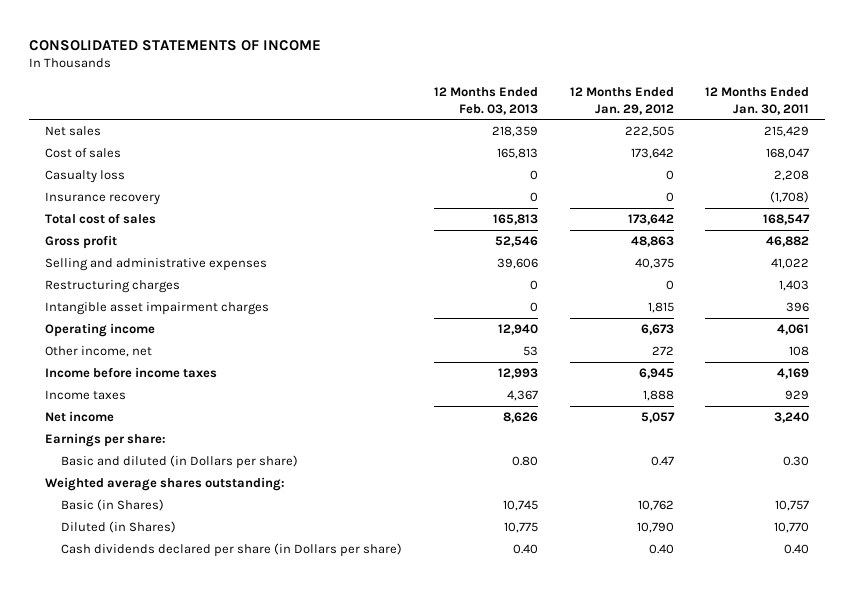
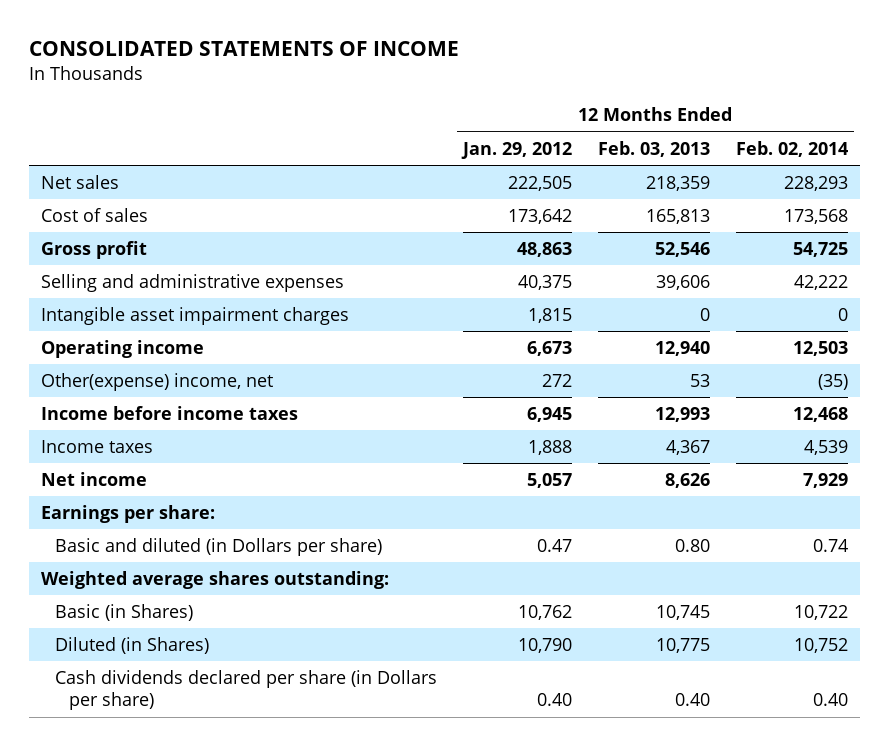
[705,86,810,115] 12 Months Ended Jan. 30, 2011 -> none
none -> [735,140,848,157] Feb. 02, 2014
[45,170,126,184] Casualty loss -> none
[45,192,161,206] Insurance recovery -> none
[45,213,157,225] Total cost of sales -> none
[45,280,181,294] Restructuring charges -> none
[45,346,153,358] Other income, net -> [41,373,274,392] Other(expense) income, net

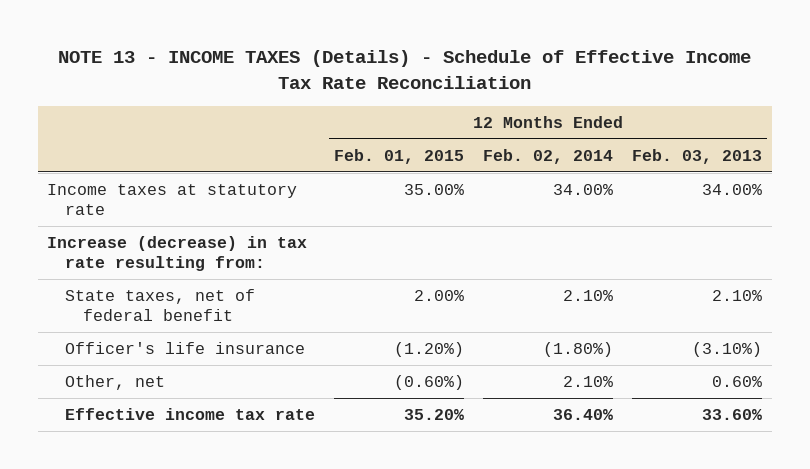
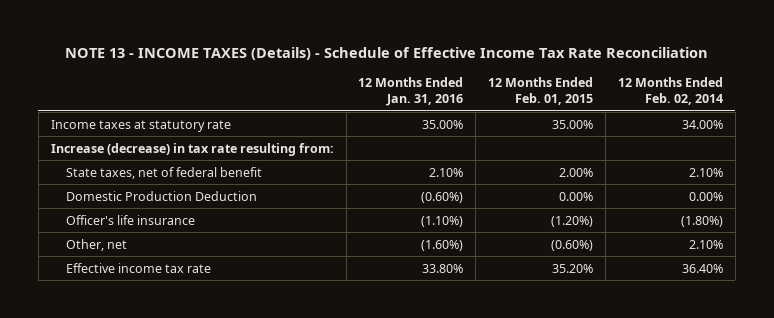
[632,148,763,164] Feb. 03, 2013 -> none
none -> [358,77,464,107] 12 Months Ended Jan. 31, 2016
none -> [65,190,257,201] Domestic Production Deduction

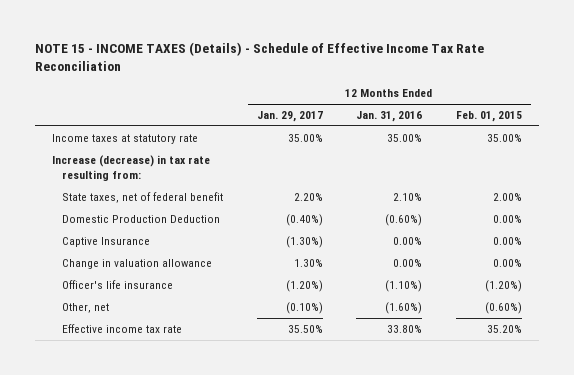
[64,46,708,60] NOTE 13 - INCOME TAXES (Details) - Schedule of Effective Income Tax Rate Reconciliation -> [35,41,485,71] NOTE 15 - INCOME TAXES (Details) - Schedule of Effective Income Tax Rate Reconciliation
[617,77,723,106] 12 Months Ended Feb. 02, 2014 -> none
none -> [256,111,323,123] Jan. 29, 2017
none -> [61,236,150,247] Captive Insurance
none -> [61,258,212,269] Change in valuation allowance

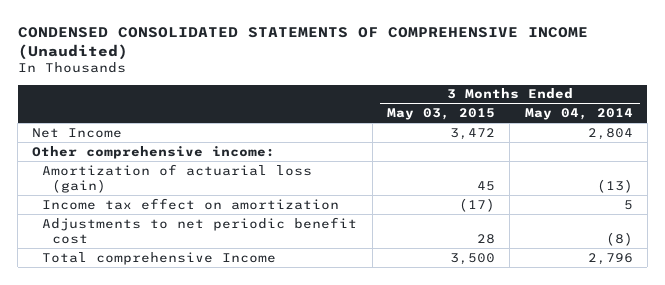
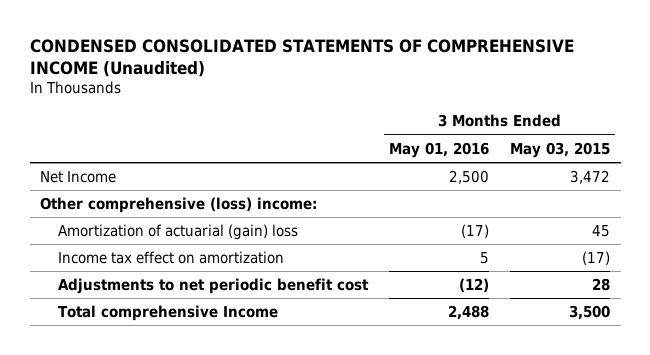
[524,108,633,121] May 04, 2014 -> none
none -> [389,141,490,158] May 01, 2016
[32,145,276,159] Other comprehensive income: -> [40,196,318,213] Other comprehensive (loss) income:
[42,163,313,193] Amortization of actuarial loss (gain) -> [57,223,298,240] Amortization of actuarial (gain) loss

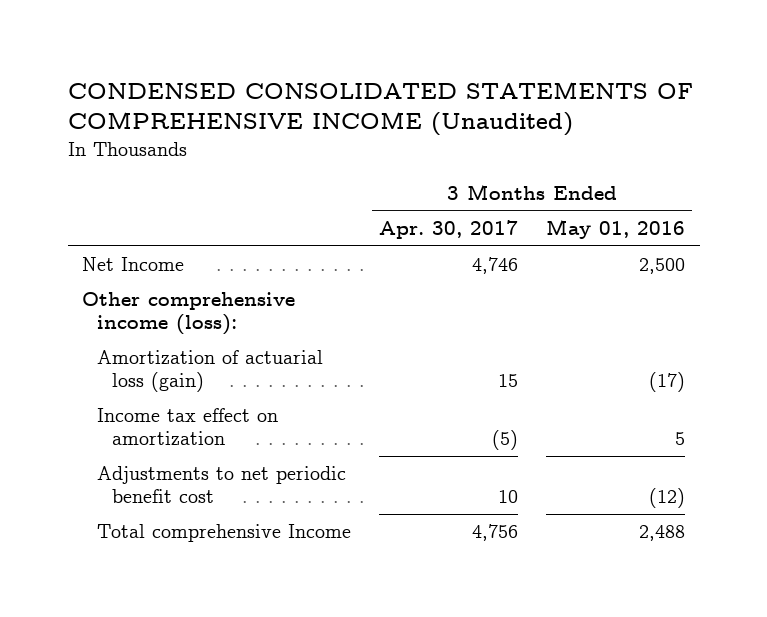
[510,141,611,158] May 03, 2015 -> none
none -> [379,219,519,239] Apr. 30, 2017
[40,196,318,213] Other comprehensive (loss) income: -> [82,292,296,336] Other comprehensive income (loss):
[57,223,298,240] Amortization of actuarial (gain) loss -> [96,350,323,393] Amortization of actuarial loss (gain)

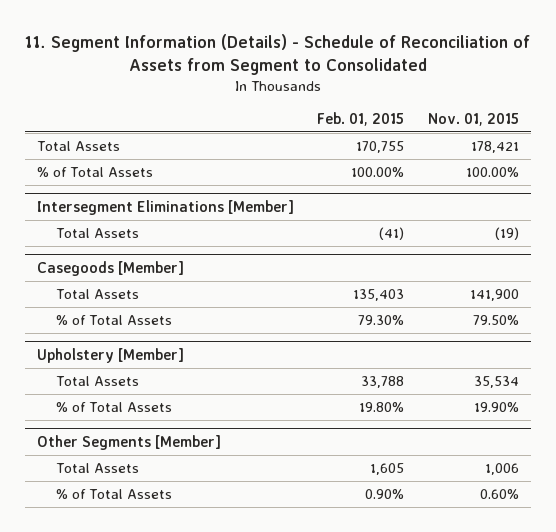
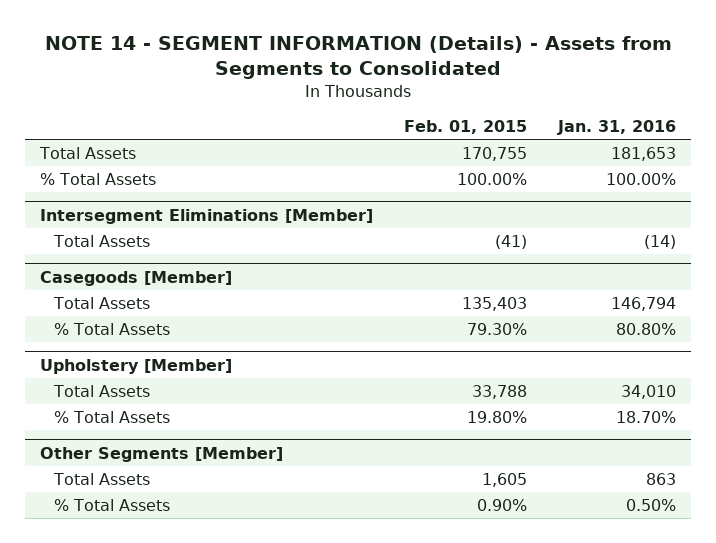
[24,33,530,75] 11. Segment Information (Details) - Schedule of Reconciliation of Assets from Segment to Consolidated -> [45,35,673,79] NOTE 14 - SEGMENT INFORMATION (Details) - Assets from Segments to Consolidated
[428,112,520,126] Nov. 01, 2015 -> none
none -> [556,119,676,135] Jan. 31, 2016
[36,167,153,178] % of Total Assets -> [40,173,157,186] % Total Assets
[55,315,172,326] % of Total Assets -> [53,323,170,336] % Total Assets
[55,402,172,413] % of Total Assets -> [53,411,170,424] % Total Assets
[55,489,172,500] % of Total Assets -> [53,499,170,512] % Total Assets

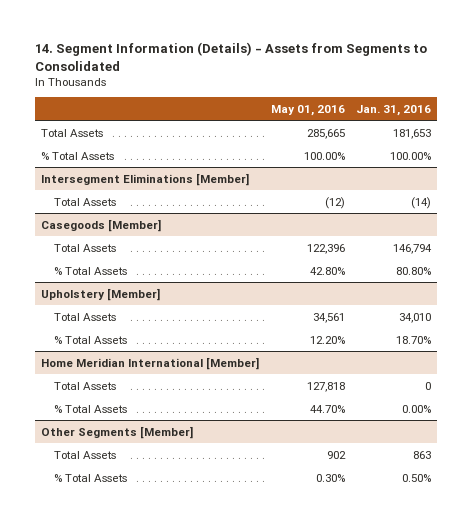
[45,35,673,79] NOTE 14 - SEGMENT INFORMATION (Details) - Assets from Segments to Consolidated -> [35,42,428,71] 14. Segment Information (Details) - Assets from Segments to Consolidated
[404,119,528,134] Feb. 01, 2015 -> none
none -> [270,104,345,116] May 01, 2016
none -> [41,356,260,370] Home Meridian International [Member]
none -> [53,381,116,390] Total Assets
none -> [53,404,127,413] % Total Assets

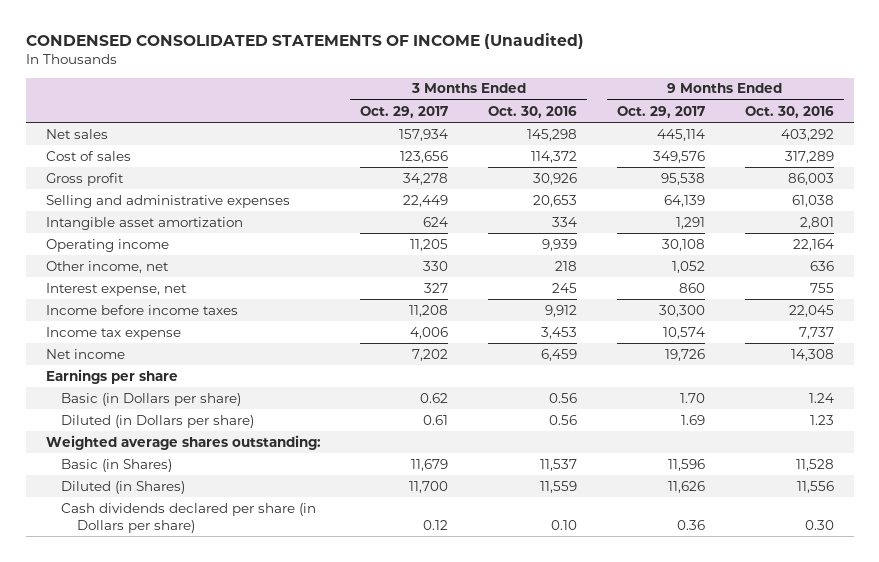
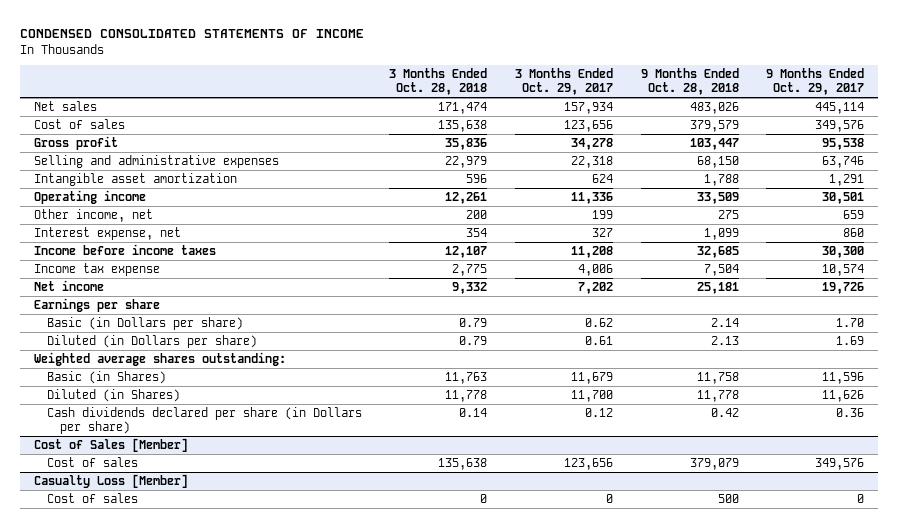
[25,33,584,50] CONDENSED CONSOLIDATED STATEMENTS OF INCOME (Unaudited) -> [20,29,365,39] CONDENSED CONSOLIDATED STATEMENTS OF INCOME
[488,105,578,118] Oct. 30, 2016 -> none
[744,105,834,118] Oct. 30, 2016 -> none
none -> [389,68,488,95] 3 Months Ended Oct. 28, 2018
none -> [640,68,739,95] 9 Months Ended Oct. 28, 2018
[403,194,449,207] 22,449 -> [571,156,614,169] 22,318
[664,194,706,207] 64,139 -> [822,156,865,169] 63,746
[410,238,449,251] 11,205 -> [571,192,614,205] 11,336
[662,238,706,251] 30,108 -> [822,192,865,205] 30,501
[423,260,449,271] 330 -> [592,210,614,220] 199
[672,260,706,273] 1,052 -> [843,210,865,220] 659
none -> [33,438,188,453] Cost of Sales [Member]
none -> [46,457,138,468] Cost of sales
none -> [33,474,188,489] Casualty Loss [Member]
none -> [46,493,138,504] Cost of sales

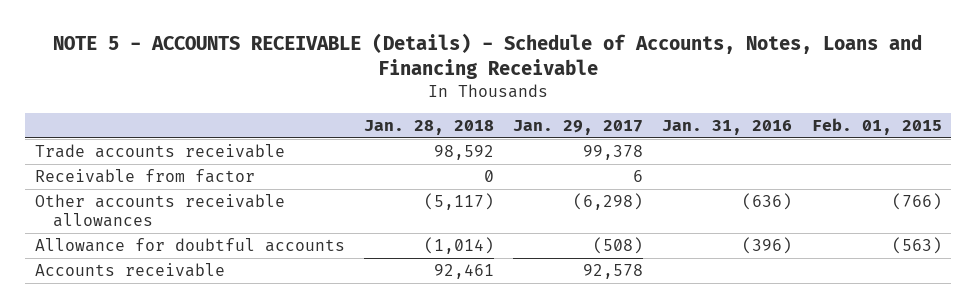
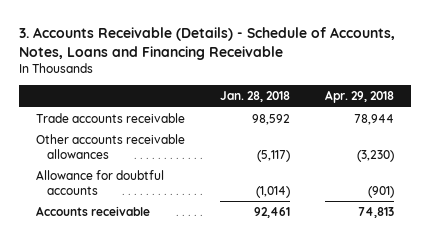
[53,33,923,80] NOTE 5 - ACCOUNTS RECEIVABLE (Details) - Schedule of Accounts, Notes, Loans and Financing Receivable -> [18,26,395,60] 3. Accounts Receivable (Details) - Schedule of Accounts, Notes, Loans and Financing Receivable
[513,119,644,135] Jan. 29, 2017 -> none
[662,119,793,135] Jan. 31, 2016 -> none
[811,117,942,135] Feb. 01, 2015 -> none
none -> [324,90,394,104] Apr. 29, 2018
[34,168,255,183] Receivable from factor -> none

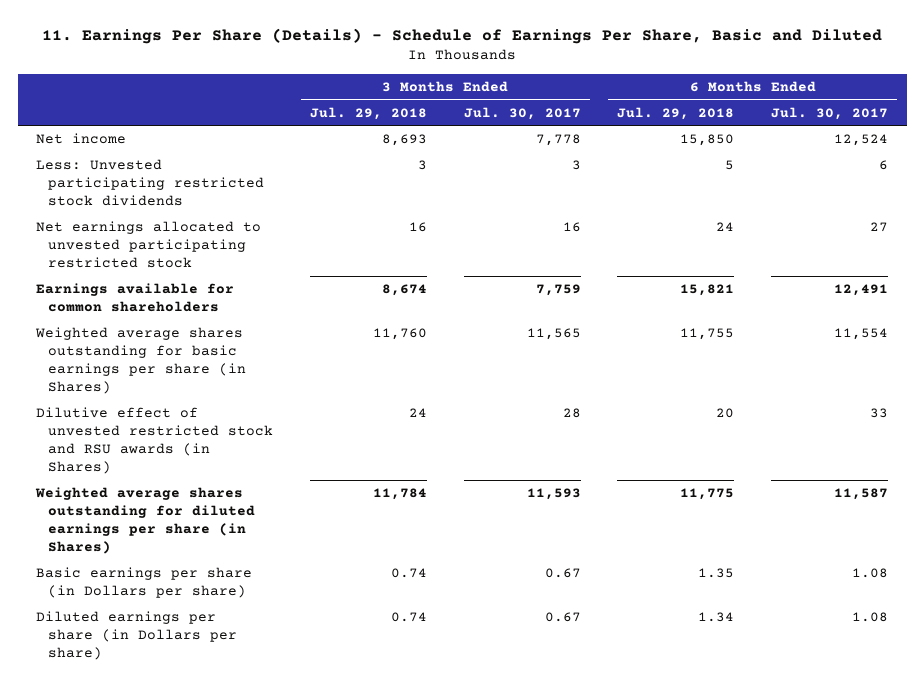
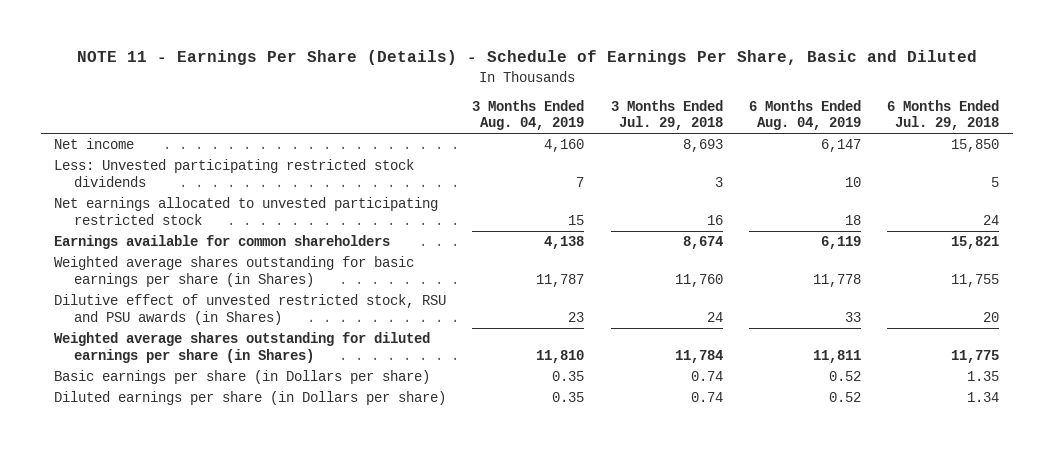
[42,27,883,44] 11. Earnings Per Share (Details) - Schedule of Earnings Per Share, Basic and Diluted -> [76,50,977,66] NOTE 11 - Earnings Per Share (Details) - Schedule of Earnings Per Share, Basic and Diluted
[463,106,581,120] Jul. 30, 2017 -> none
[771,106,889,120] Jul. 30, 2017 -> none
none -> [472,99,585,131] 3 Months Ended Aug. 04, 2019
none -> [748,99,861,131] 6 Months Ended Aug. 04, 2019
[36,407,274,474] Dilutive effect of unvested restricted stock and RSU awards (in Shares) -> [53,294,446,325] Dilutive effect of unvested restricted stock, RSU and PSU awards (in Shares)

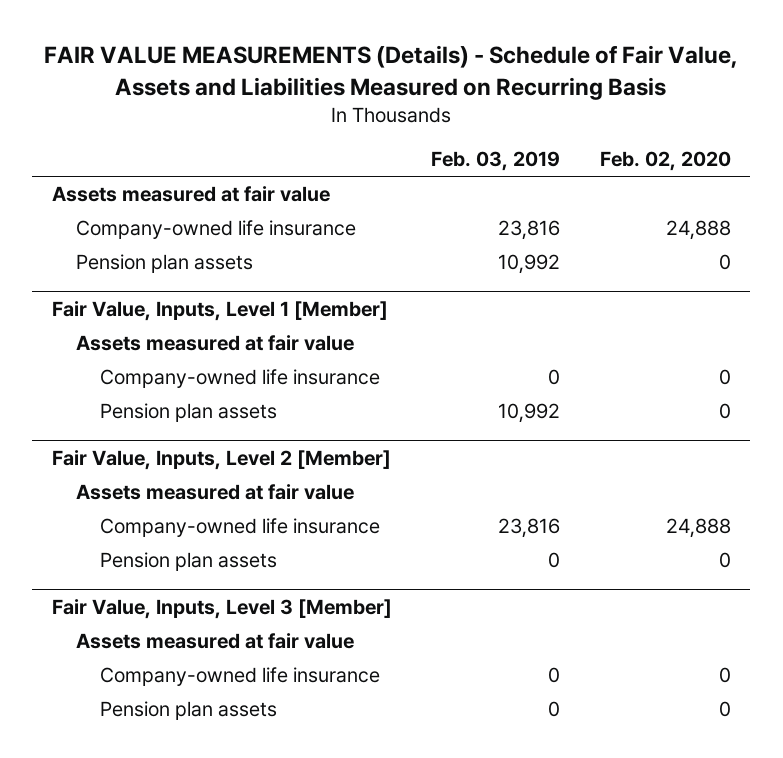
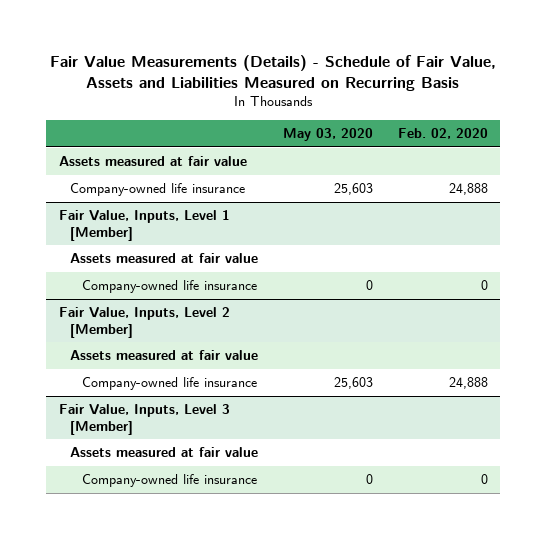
[44,45,739,100] FAIR VALUE MEASUREMENTS (Details) - Schedule of Fair Value, Assets and Liabilities Measured on Recurring Basis -> [50,55,497,92] Fair Value Measurements (Details) - Schedule of Fair Value, Assets and Liabilities Measured on Recurring Basis
[431,151,561,172] Feb. 03, 2019 -> none
none -> [283,128,374,142] May 03, 2020
[75,254,253,274] Pension plan assets -> none
[99,403,277,423] Pension plan assets -> none
[99,552,277,572] Pension plan assets -> none
[99,701,277,721] Pension plan assets -> none

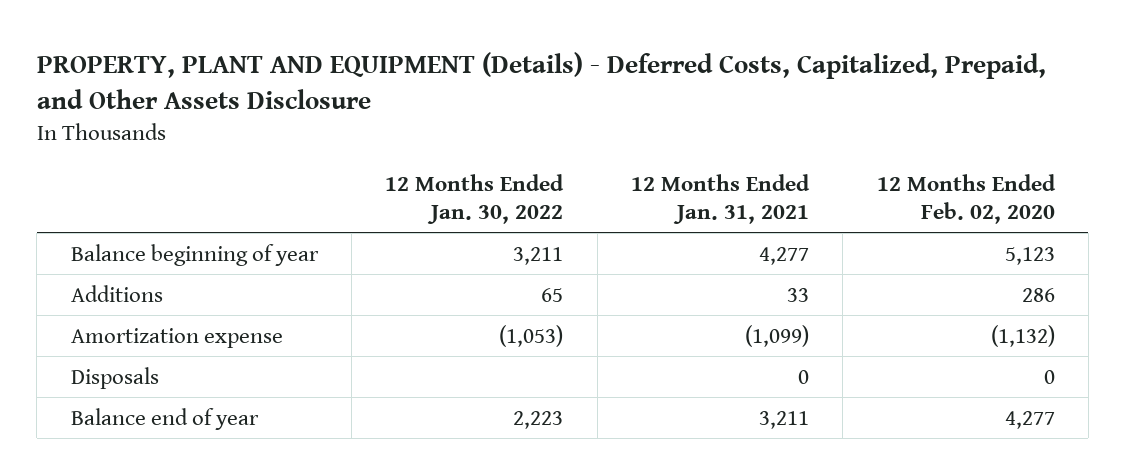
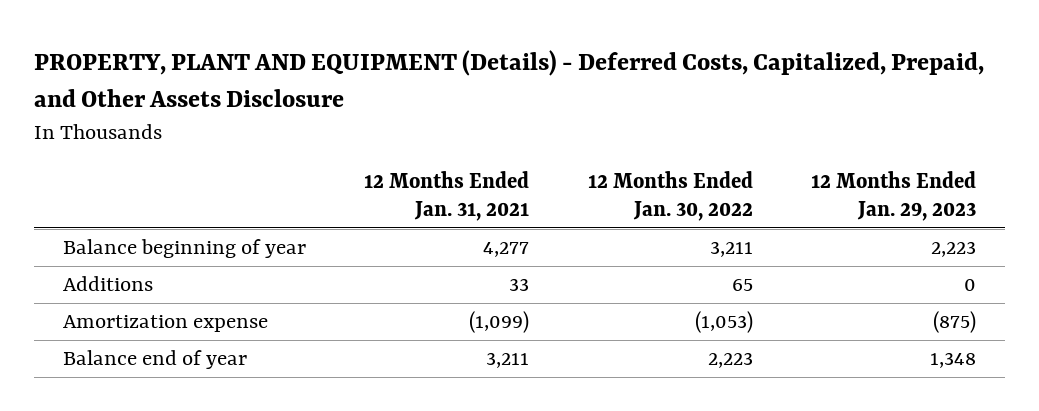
[876,174,1056,225] 12 Months Ended Feb. 02, 2020 -> none
none -> [811,171,977,222] 12 Months Ended Jan. 29, 2023
[70,366,159,389] Disposals -> none

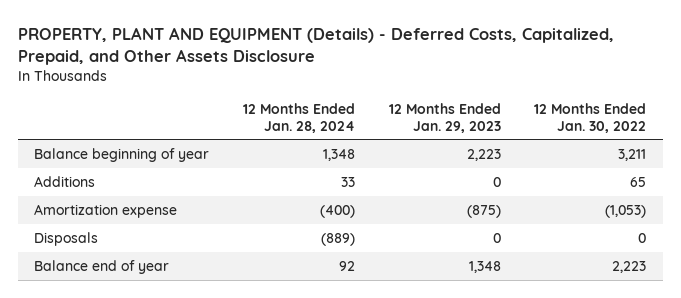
[364,171,530,222] 12 Months Ended Jan. 31, 2021 -> none
none -> [243,103,356,133] 12 Months Ended Jan. 28, 2024
none -> [34,231,99,246] Disposals

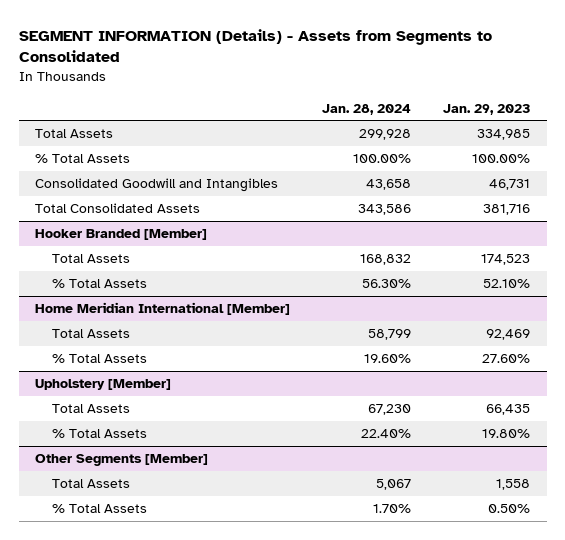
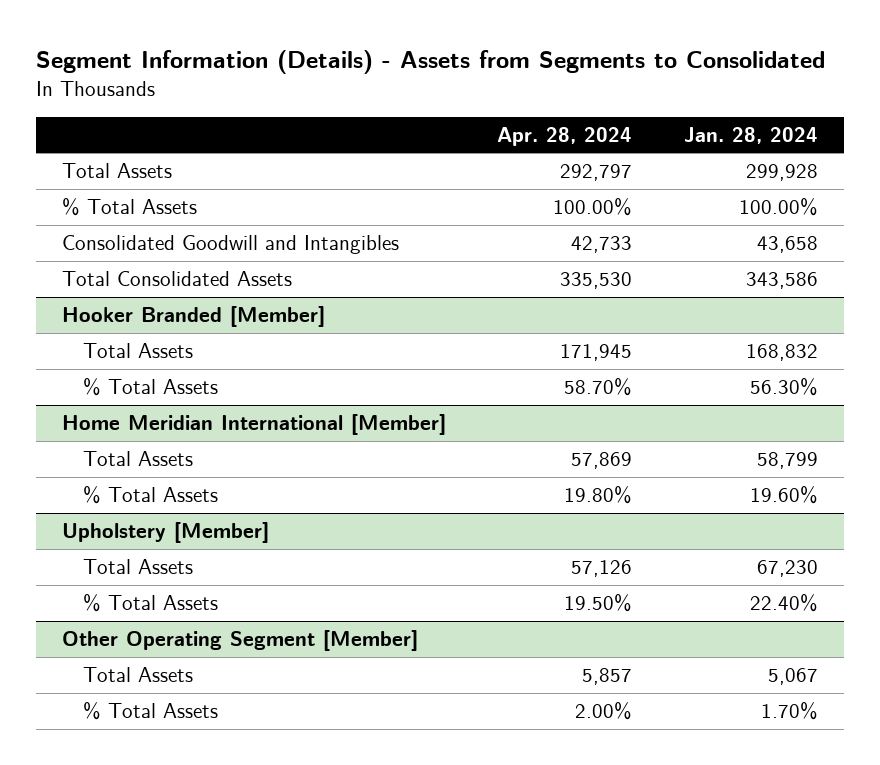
[18,28,492,63] SEGMENT INFORMATION (Details) - Assets from Segments to Consolidated -> [36,50,826,75] Segment Information (Details) - Assets from Segments to Consolidated
[443,103,531,115] Jan. 29, 2023 -> none
none -> [497,126,633,146] Apr. 28, 2024
[34,454,208,467] Other Segments [Member] -> [61,629,418,651] Other Operating Segment [Member]

